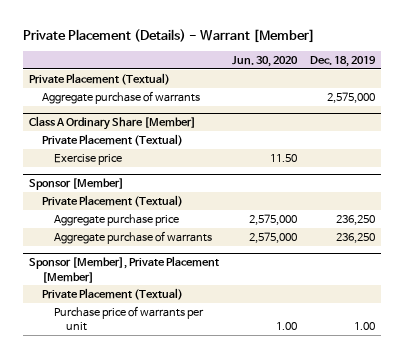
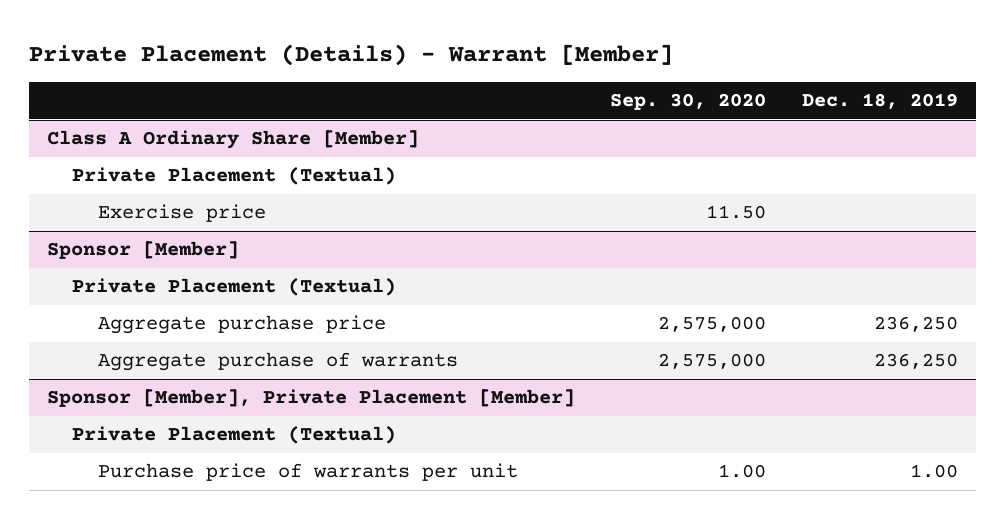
[232,56,299,68] Jun. 30, 2020 -> none
none -> [610,93,767,111] Sep. 30, 2020
[29,72,171,85] Private Placement (Textual) -> none
[41,90,200,104] Aggregate purchase of warrants -> none

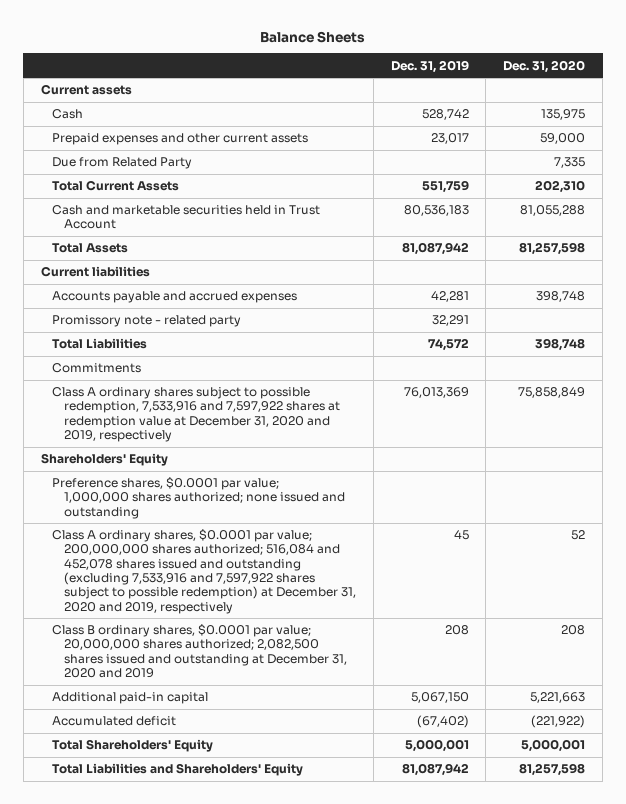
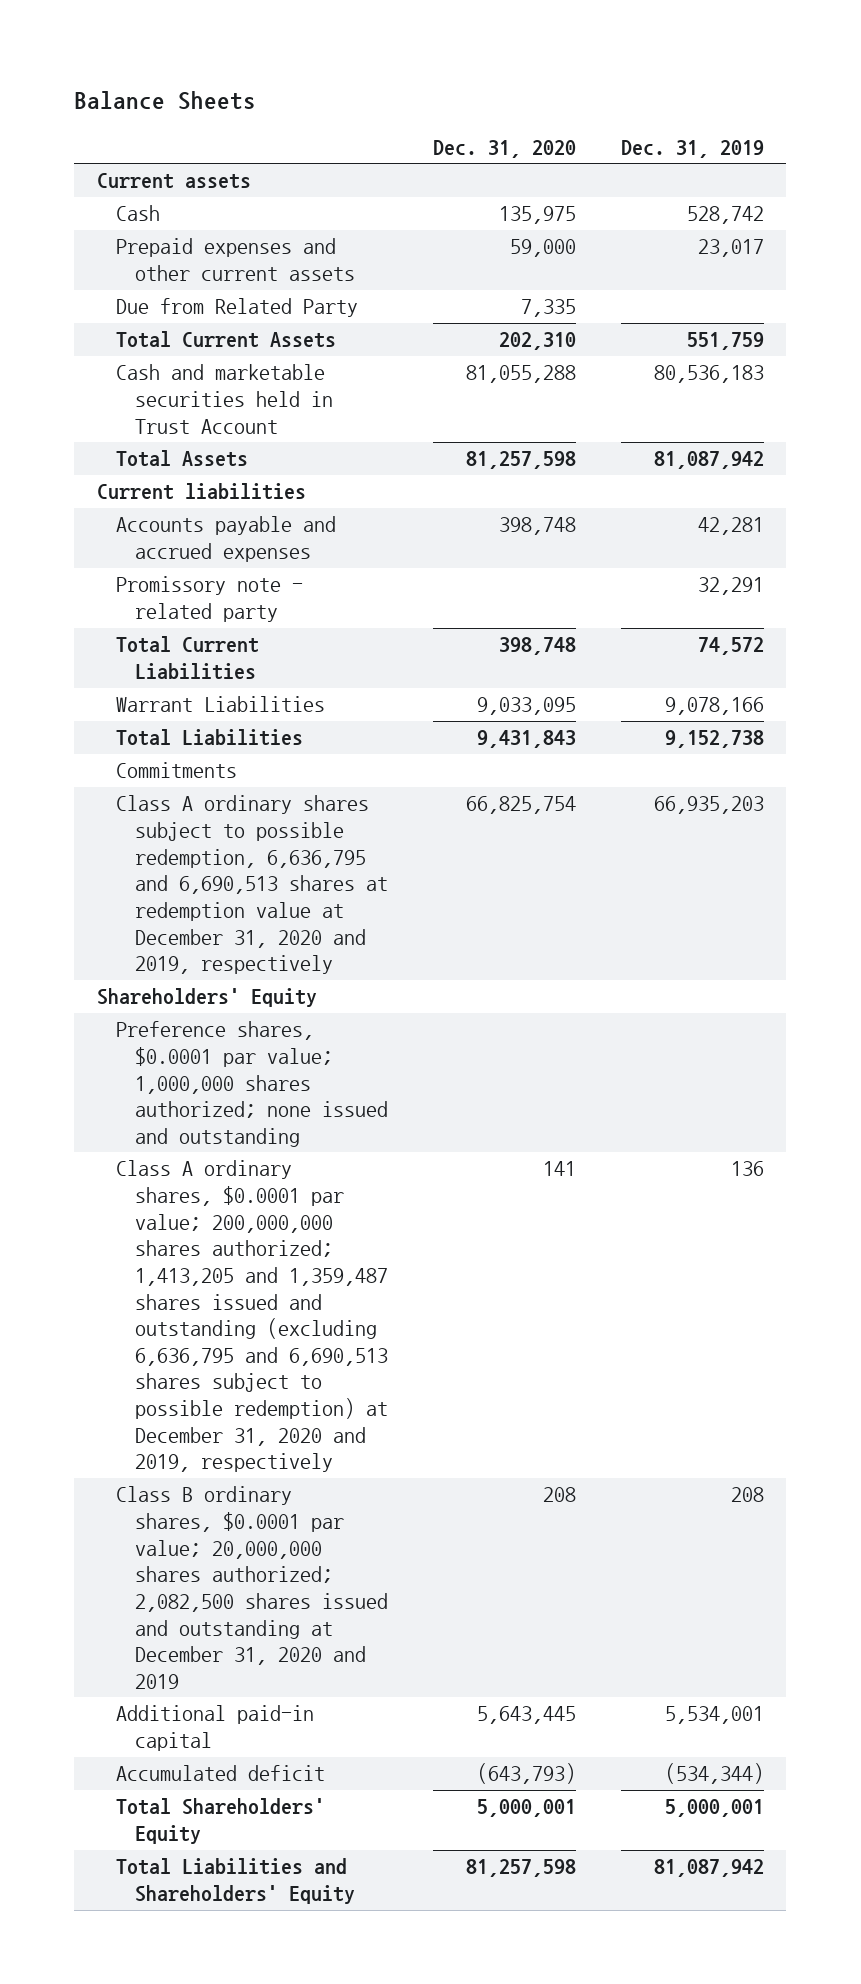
none -> [115,636,259,681] Total Current Liabilities
none -> [115,696,325,713] Warrant Liabilities
[427,338,469,352] 74,572 -> [664,730,764,749] 9,152,738
[535,338,586,352] 398,748 -> [476,730,576,749] 9,431,843
[52,387,340,443] Class A ordinary shares subject to possible redemption, 7,533,916 and 7,597,922 shares at redemption value at December 31, 2020 and 2019, respectively -> [115,795,388,975] Class A ordinary shares subject to possible redemption, 6,636,795 and 6,690,513 shares at redemption value at December 31, 2020 and 2019, respectively
[403,387,469,399] 76,013,369 -> [653,796,764,815] 66,935,203
[518,387,586,399] 75,858,849 -> [465,796,576,815] 66,825,754
[52,529,356,614] Class A ordinary shares, $0.0001 par value; 200,000,000 shares authorized; 516,084 and 452,078 shares issued and outstanding (excluding 7,533,916 and 7,597,922 shares subject to possible redemption) at December 31, 2020 and 2019, respectively -> [115,1160,388,1473] Class A ordinary shares, $0.0001 par value; 200,000,000 shares authorized; 1,413,205 and 1,359,487 shares issued and outstanding (excluding 6,636,795 and 6,690,513 shares subject to possible redemption) at December 31, 2020 and 2019, respectively
[453,530,469,541] 45 -> [730,1161,764,1177] 136
[571,530,586,541] 52 -> [542,1161,576,1177] 141
[410,692,469,704] 5,067,150 -> [664,1706,764,1725] 5,534,001
[530,692,586,704] 5,221,663 -> [476,1706,576,1725] 5,643,445
[416,715,469,729] (67,402) -> [664,1763,764,1785] (534,344)
[531,715,586,729] (221,922) -> [476,1763,576,1785] (643,793)

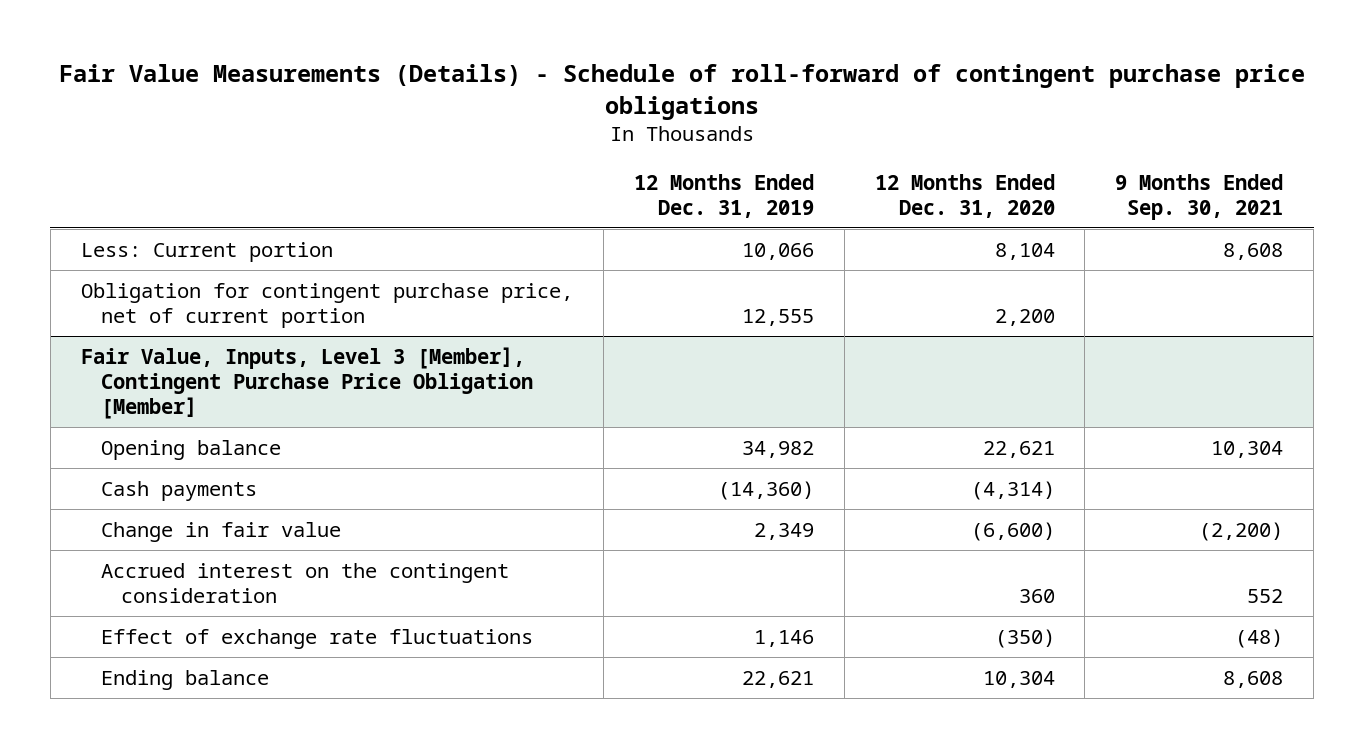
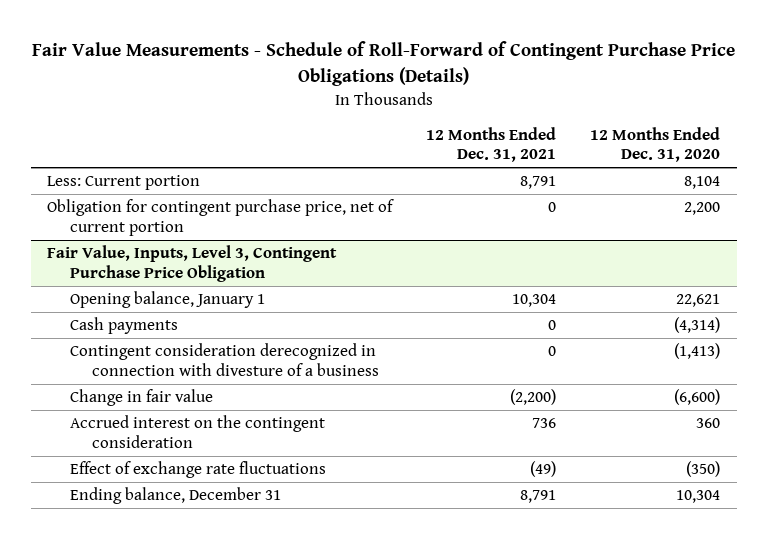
[59,64,1306,120] Fair Value Measurements (Details) - Schedule of roll-forward of contingent purchase price obligations -> [31,41,735,87] Fair Value Measurements - Schedule of Roll-Forward of Contingent Purchase Price Obligations (Details)
[633,173,814,218] 12 Months Ended Dec. 31, 2019 -> none
[1115,173,1284,220] 9 Months Ended Sep. 30, 2021 -> none
none -> [426,126,557,163] 12 Months Ended Dec. 31, 2021
[80,346,533,419] Fair Value, Inputs, Level 3 [Member], Contingent Purchase Price Obligation [Member] -> [47,245,338,282] Fair Value, Inputs, Level 3, Contingent Purchase Price Obligation
[100,439,281,460] Opening balance -> [69,291,265,309] Opening balance, January 1
none -> [69,343,379,376] Contingent consideration derecognized in connection with divesture of a business
[100,669,269,690] Ending balance -> [69,487,281,505] Ending balance, December 31

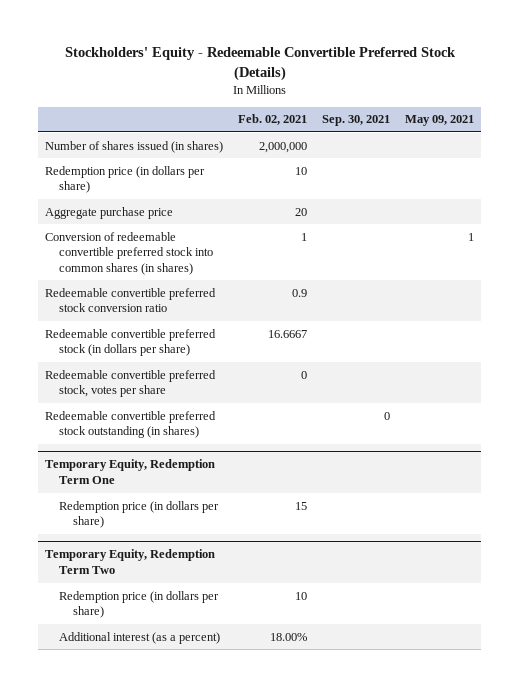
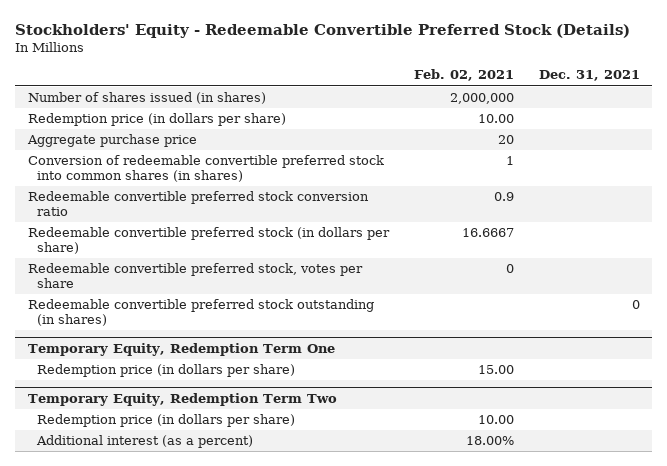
[322,115,391,127] Sep. 30, 2021 -> none
[404,115,474,127] May 09, 2021 -> none
none -> [538,70,640,82] Dec. 31, 2021
[295,166,308,175] 10 -> [477,114,514,124] 10.00
[295,501,308,510] 15 -> [477,365,514,375] 15.00
[295,591,308,600] 10 -> [477,415,514,425] 10.00

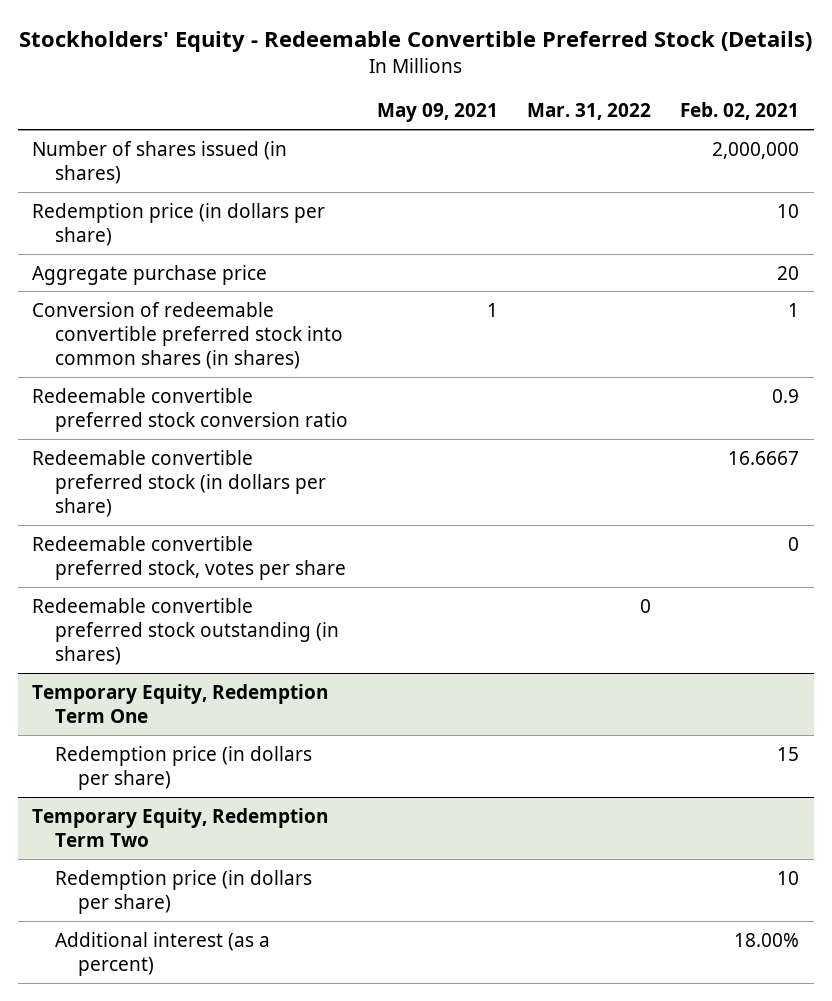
[538,70,640,82] Dec. 31, 2021 -> none
none -> [377,103,499,123] May 09, 2021
none -> [527,103,652,121] Mar. 31, 2022
[477,114,514,124] 10.00 -> [777,203,800,218] 10
[477,365,514,375] 15.00 -> [777,746,800,761] 15
[477,415,514,425] 10.00 -> [777,870,800,885] 10

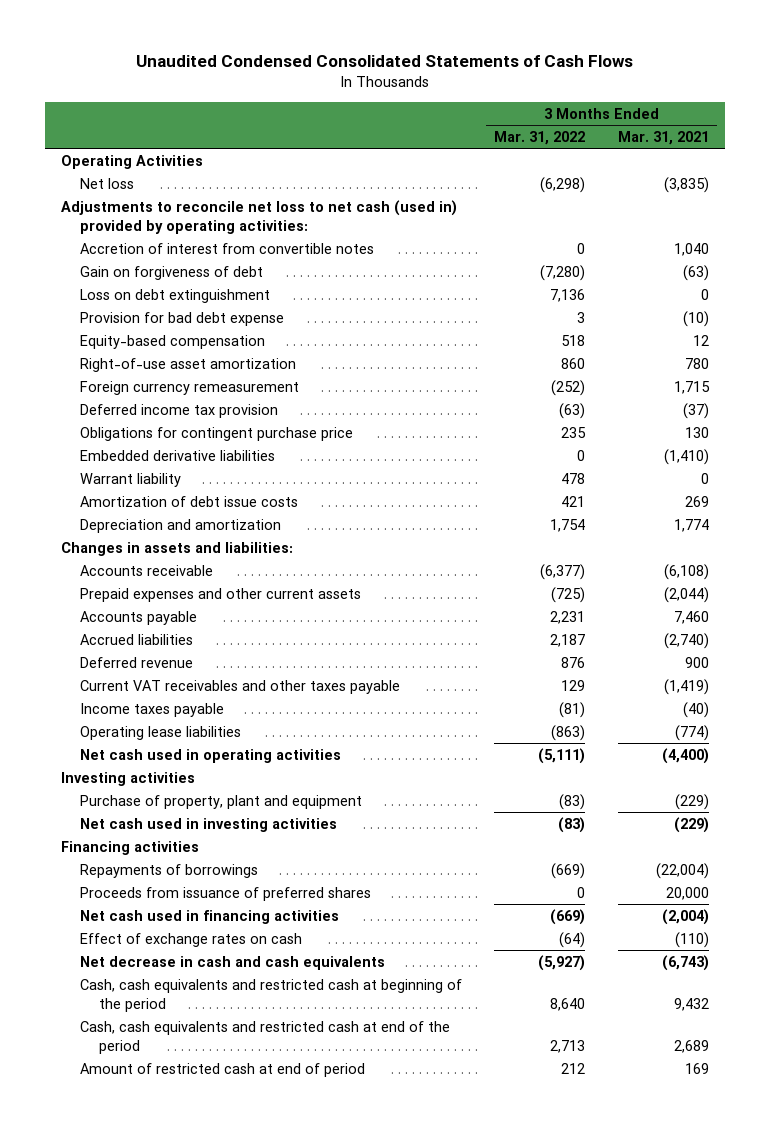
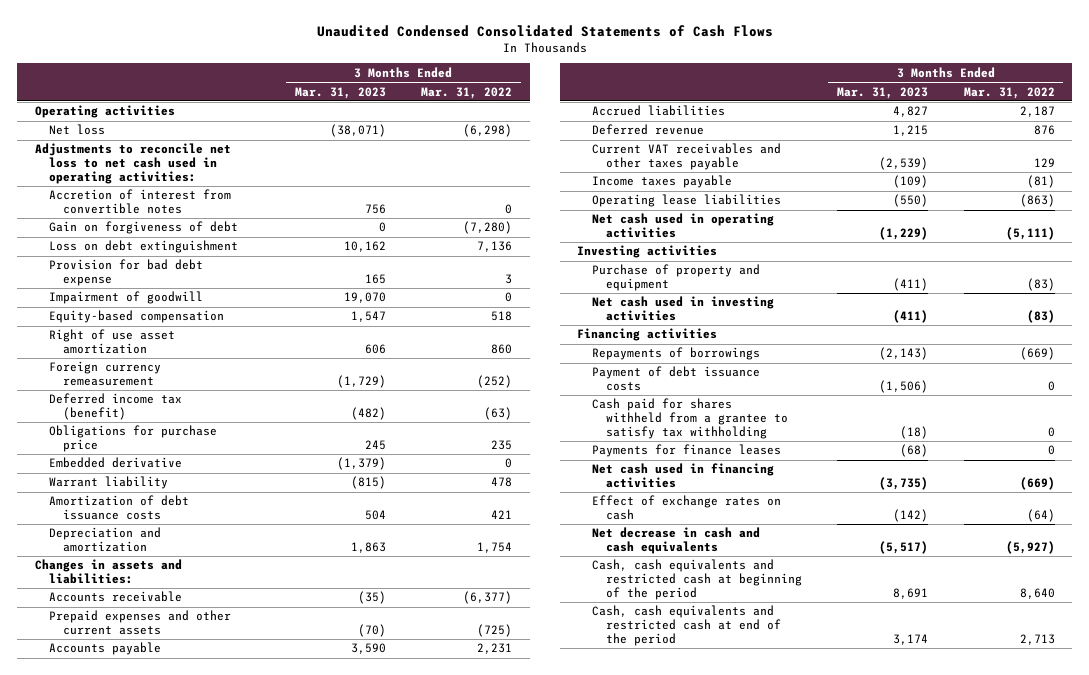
[617,130,709,145] Mar. 31, 2021 -> none
none -> [294,86,386,99] Mar. 31, 2023
[60,154,203,169] Operating Activities -> [34,105,175,119] Operating activities
[60,199,457,234] Adjustments to reconcile net loss to net cash (used in) provided by operating activities: -> [34,143,231,184] Adjustments to reconcile net loss to net cash used in operating activities:
none -> [49,291,204,305] Impairment of goodwill
[80,357,297,372] Right-of-use asset amortization -> [49,329,176,355] Right of use asset amortization
[80,403,279,418] Deferred income tax provision -> [49,393,183,421] Deferred income tax (benefit)
[80,426,354,441] Obligations for contingent purchase price -> [49,425,218,453] Obligations for purchase price
[80,449,276,461] Embedded derivative liabilities -> [49,457,183,469] Embedded derivative
[80,495,299,507] Amortization of debt issue costs -> [49,495,190,521] Amortization of debt issuance costs
[80,794,363,809] Purchase of property, plant and equipment -> [591,264,760,292] Purchase of property and equipment
[80,886,372,901] Proceeds from issuance of preferred shares -> none
none -> [591,366,760,392] Payment of debt issuance costs
none -> [591,398,788,439] Cash paid for shares withheld from a grantee to satisfy tax withholding
none -> [591,444,781,458] Payments for finance leases
[80,1062,366,1077] Amount of restricted cash at end of period -> none

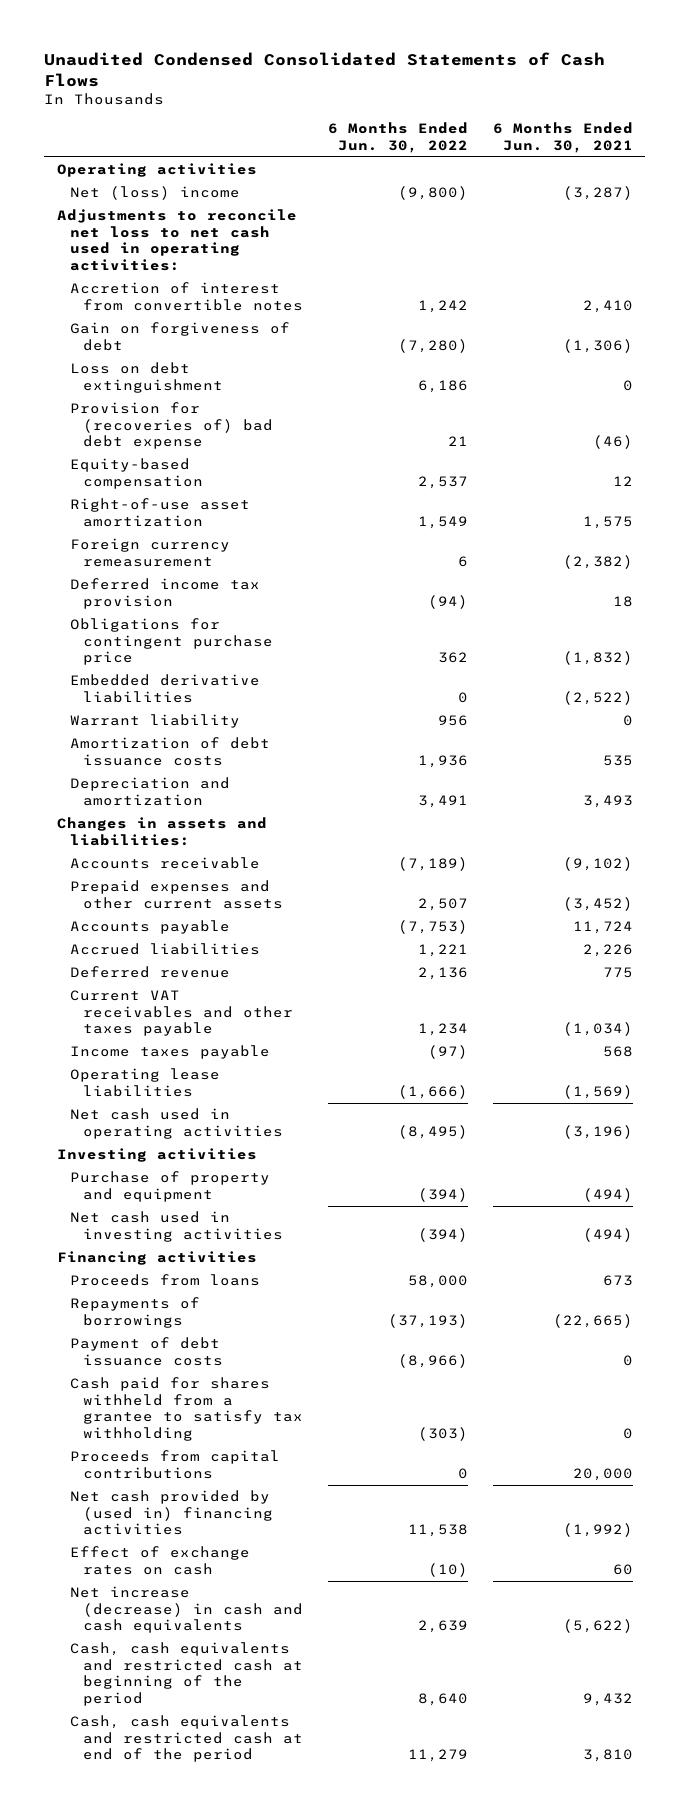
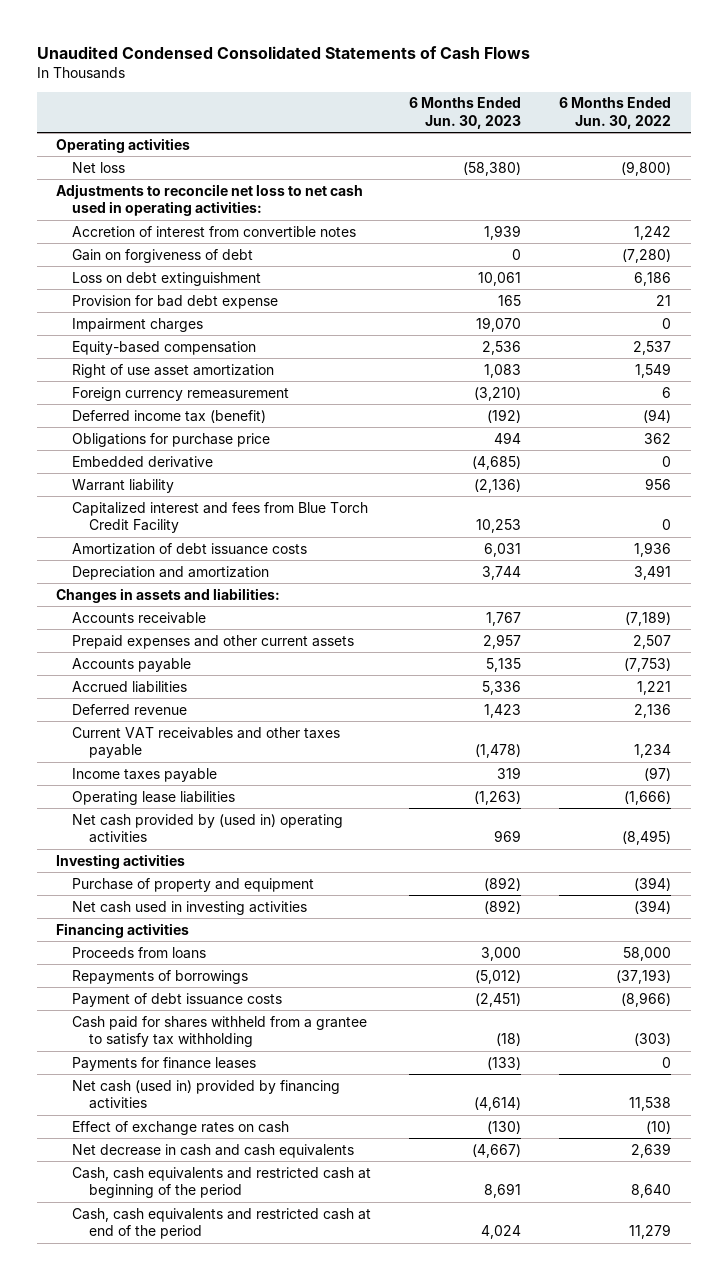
[492,122,633,153] 6 Months Ended Jun. 30, 2021 -> none
none -> [409,97,522,130] 6 Months Ended Jun. 30, 2023
[69,186,240,201] Net (loss) income -> [72,161,126,173] Net loss
[69,402,274,450] Provision for (recoveries of) bad debt expense -> [72,294,279,309] Provision for bad debt expense
none -> [72,317,204,332] Impairment charges
[69,498,250,527] Right-of-use asset amortization -> [72,363,275,378] Right of use asset amortization
[69,578,260,609] Deferred income tax provision -> [72,409,267,423] Deferred income tax (benefit)
[69,618,274,666] Obligations for contingent purchase price -> [72,432,271,447] Obligations for purchase price
[69,674,260,703] Embedded derivative liabilities -> [72,455,214,468] Embedded derivative
none -> [72,501,369,534] Capitalized interest and fees from Blue Torch Credit Facility
[69,1108,284,1139] Net cash used in operating activities -> [72,813,344,844] Net cash provided by (used in) operating activities
[69,1450,280,1479] Proceeds from capital contributions -> none
none -> [72,1056,257,1071] Payments for finance leases
[69,1490,274,1536] Net cash provided by (used in) financing activities -> [72,1079,341,1110] Net cash (used in) provided by financing activities
[69,1586,304,1634] Net increase (decrease) in cash and cash equivalents -> [72,1143,355,1158] Net decrease in cash and cash equivalents

